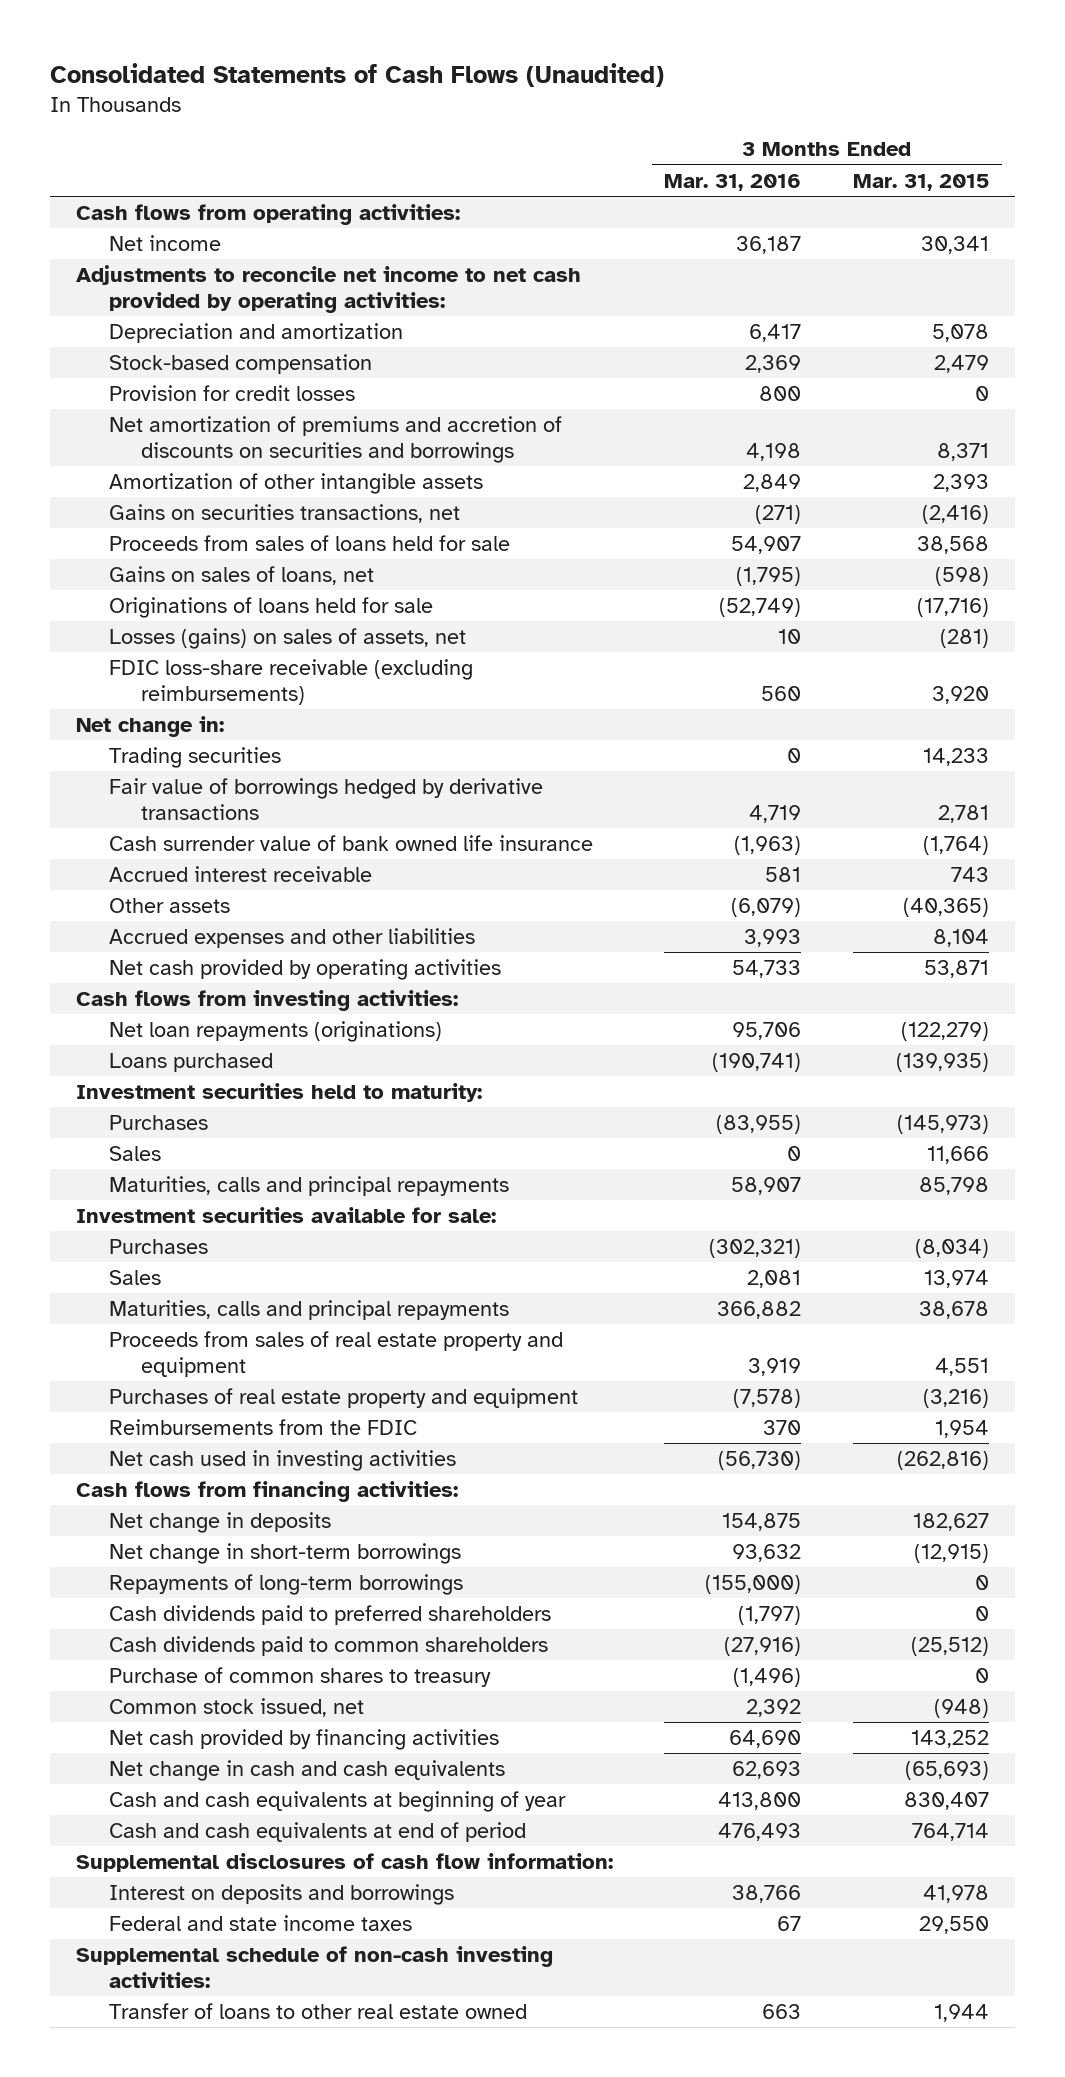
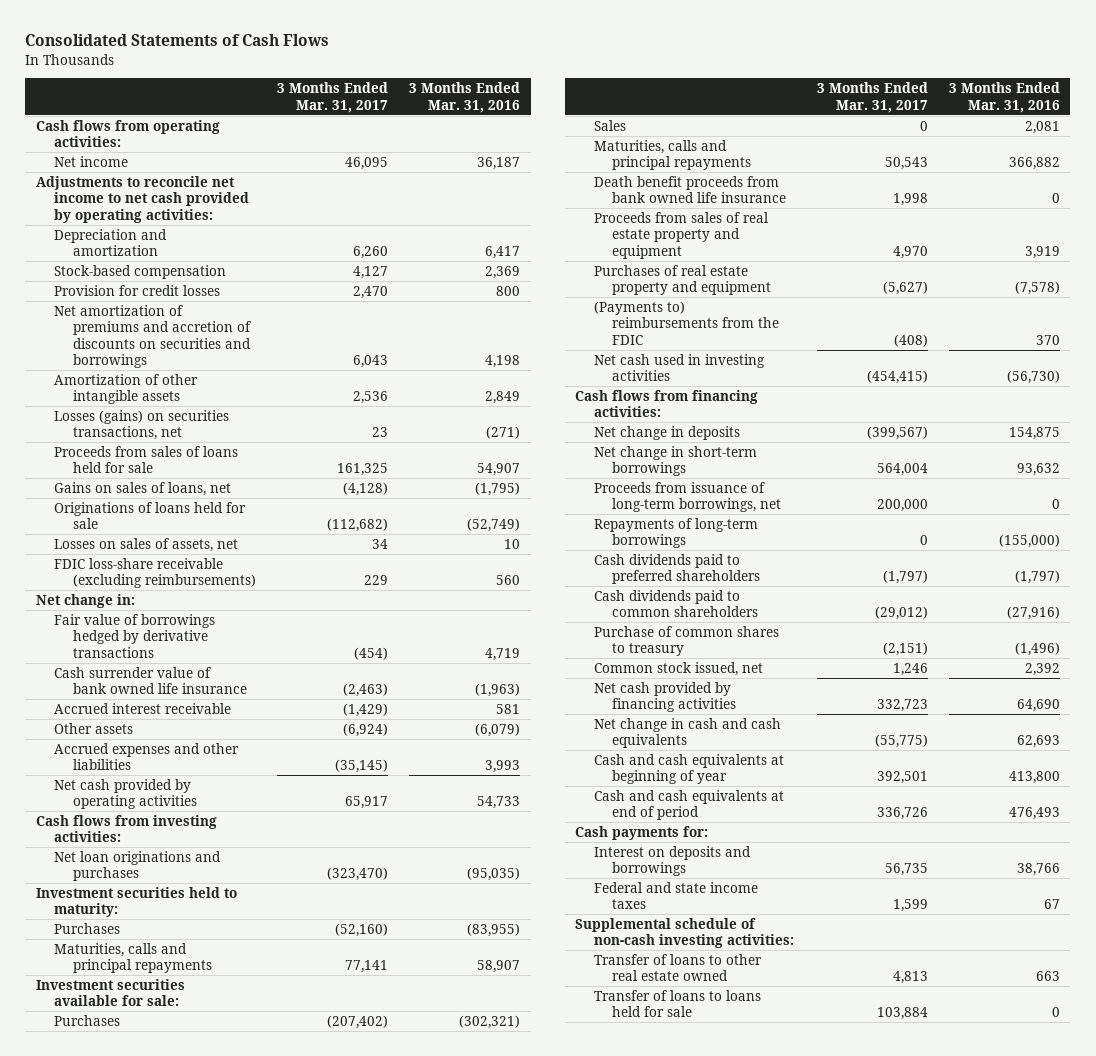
[49,63,664,88] Consolidated Statements of Cash Flows (Unaudited) -> [25,34,330,47] Consolidated Statements of Cash Flows
[853,173,990,191] Mar. 31, 2015 -> none
none -> [277,82,389,113] 3 Months Ended Mar. 31, 2017
[108,503,460,523] Gains on securities transactions, net -> [54,410,230,441] Losses (gains) on securities transactions, net
[108,627,466,649] Losses (gains) on sales of assets, net -> [54,538,239,553] Losses on sales of assets, net
[108,746,281,768] Trading securities -> none
[108,1052,273,1072] Loans purchased -> none
[108,1020,442,1042] Net loan repayments (originations) -> [54,851,222,882] Net loan originations and purchases
[732,1021,802,1040] 95,706 -> [467,867,521,882] (95,035)
[108,1145,161,1161] Sales -> none
none -> [593,176,787,204] Death benefit proceeds from bank owned life insurance
[108,1418,417,1435] Reimbursements from the FDIC -> [593,301,780,345] (Payments to) reimbursements from the FDIC
none -> [593,482,782,513] Proceeds from issuance of long-term borrowings, net
[75,1852,613,1872] Supplemental disclosures of cash flow information: -> none
none -> [575,826,709,841] Cash payments for:
none -> [593,990,761,1018] Transfer of loans to loans held for sale

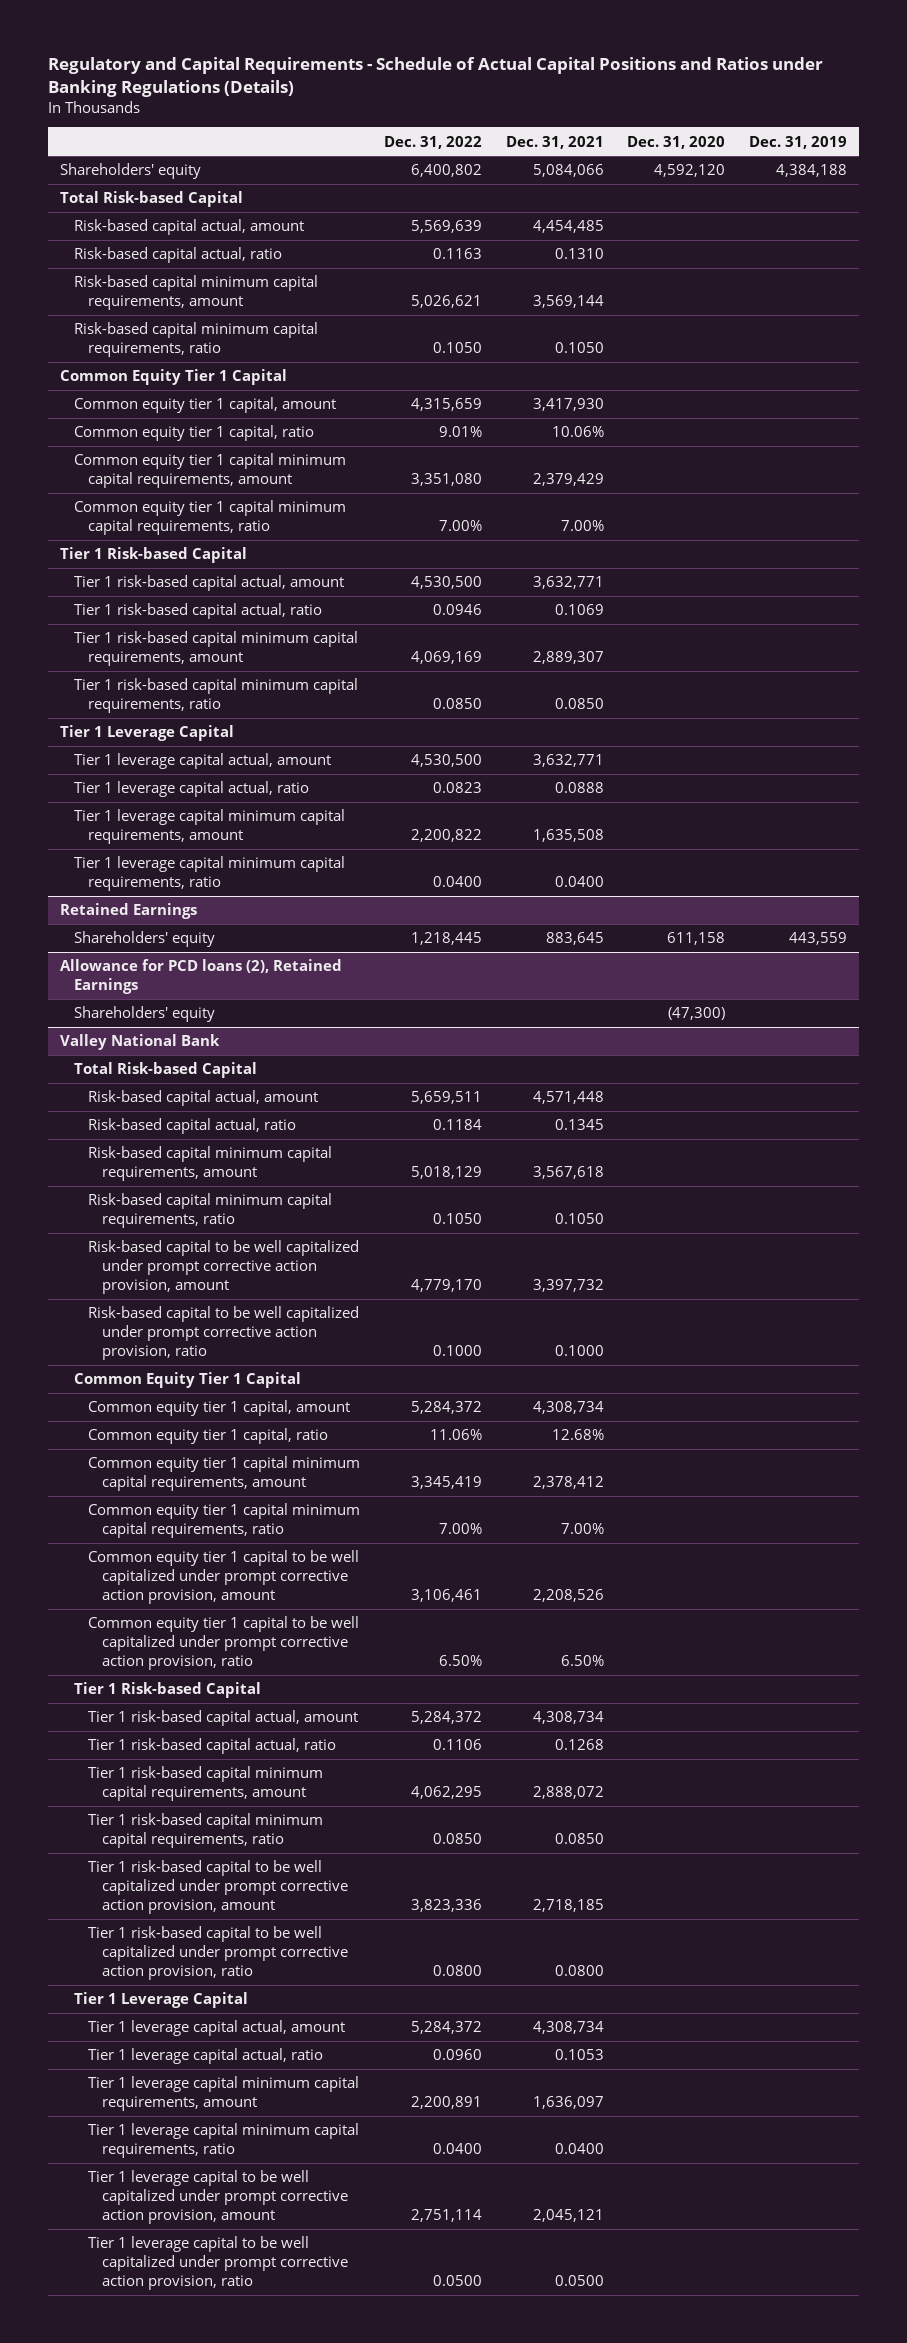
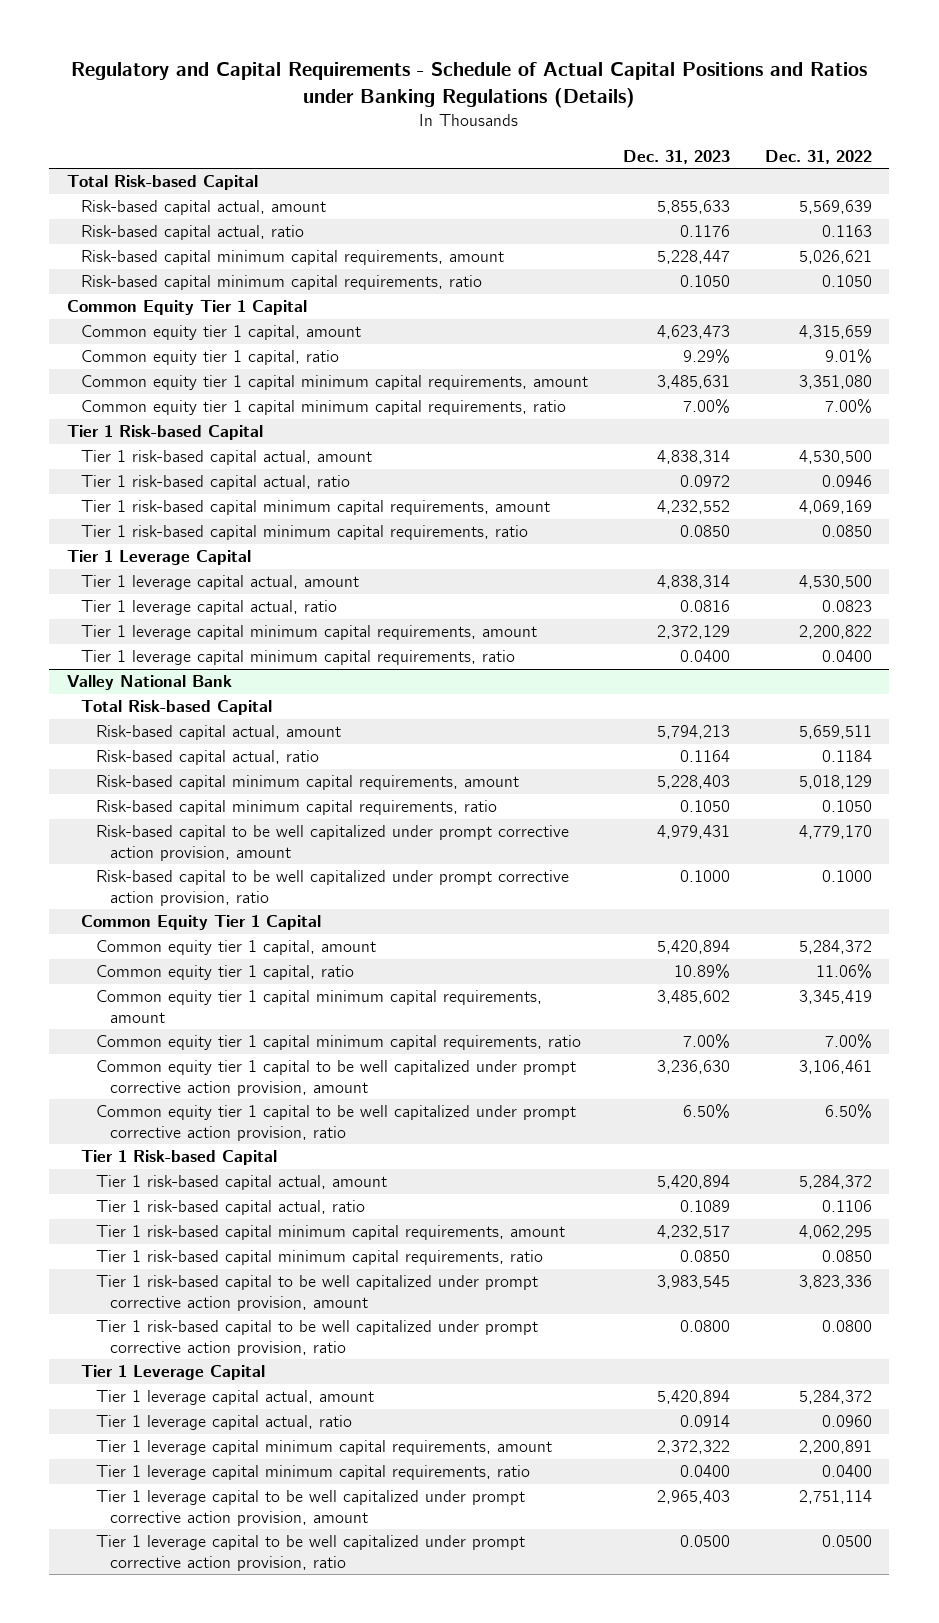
[505,135,604,149] Dec. 31, 2021 -> none
[627,135,726,149] Dec. 31, 2020 -> none
[749,135,848,149] Dec. 31, 2019 -> none
none -> [623,149,731,164] Dec. 31, 2023
[59,163,201,180] Shareholders' equity -> none
[59,903,197,920] Retained Earnings -> none
[73,931,215,948] Shareholders' equity -> none
[59,959,342,995] Allowance for PCD loans (2), Retained Earnings -> none
[73,1006,215,1023] Shareholders' equity -> none

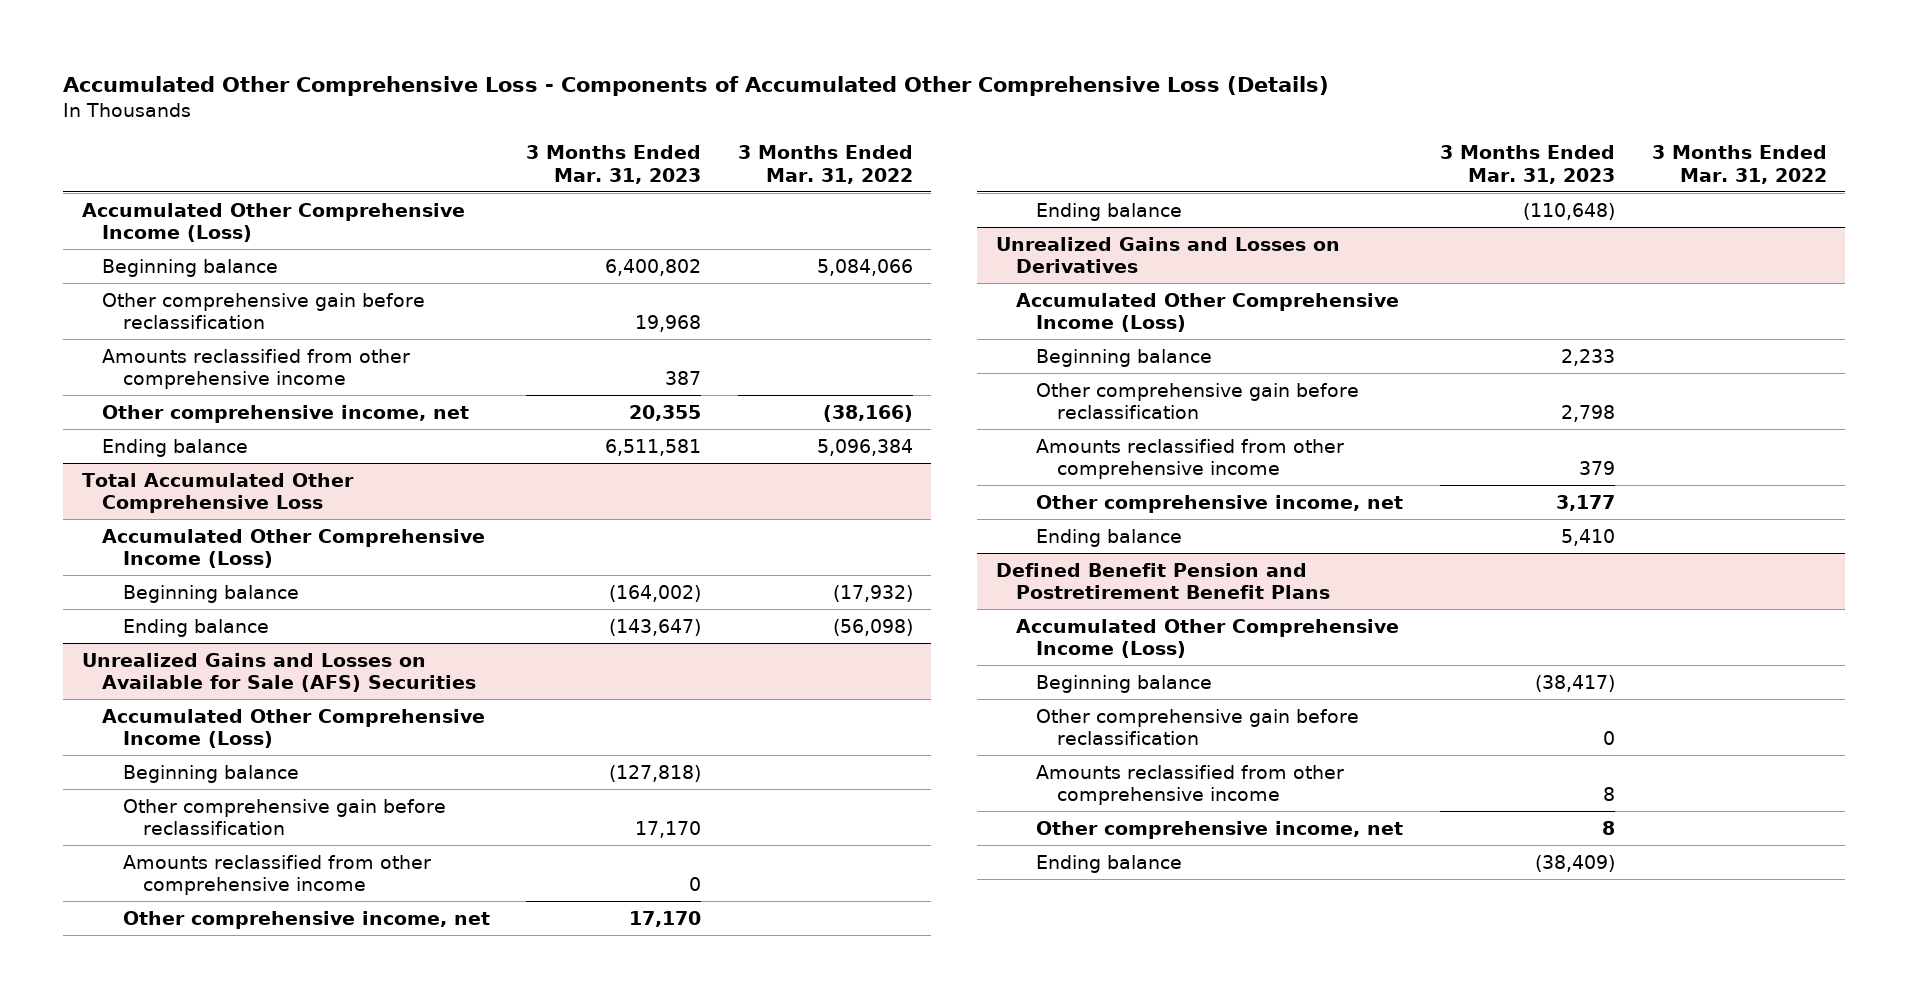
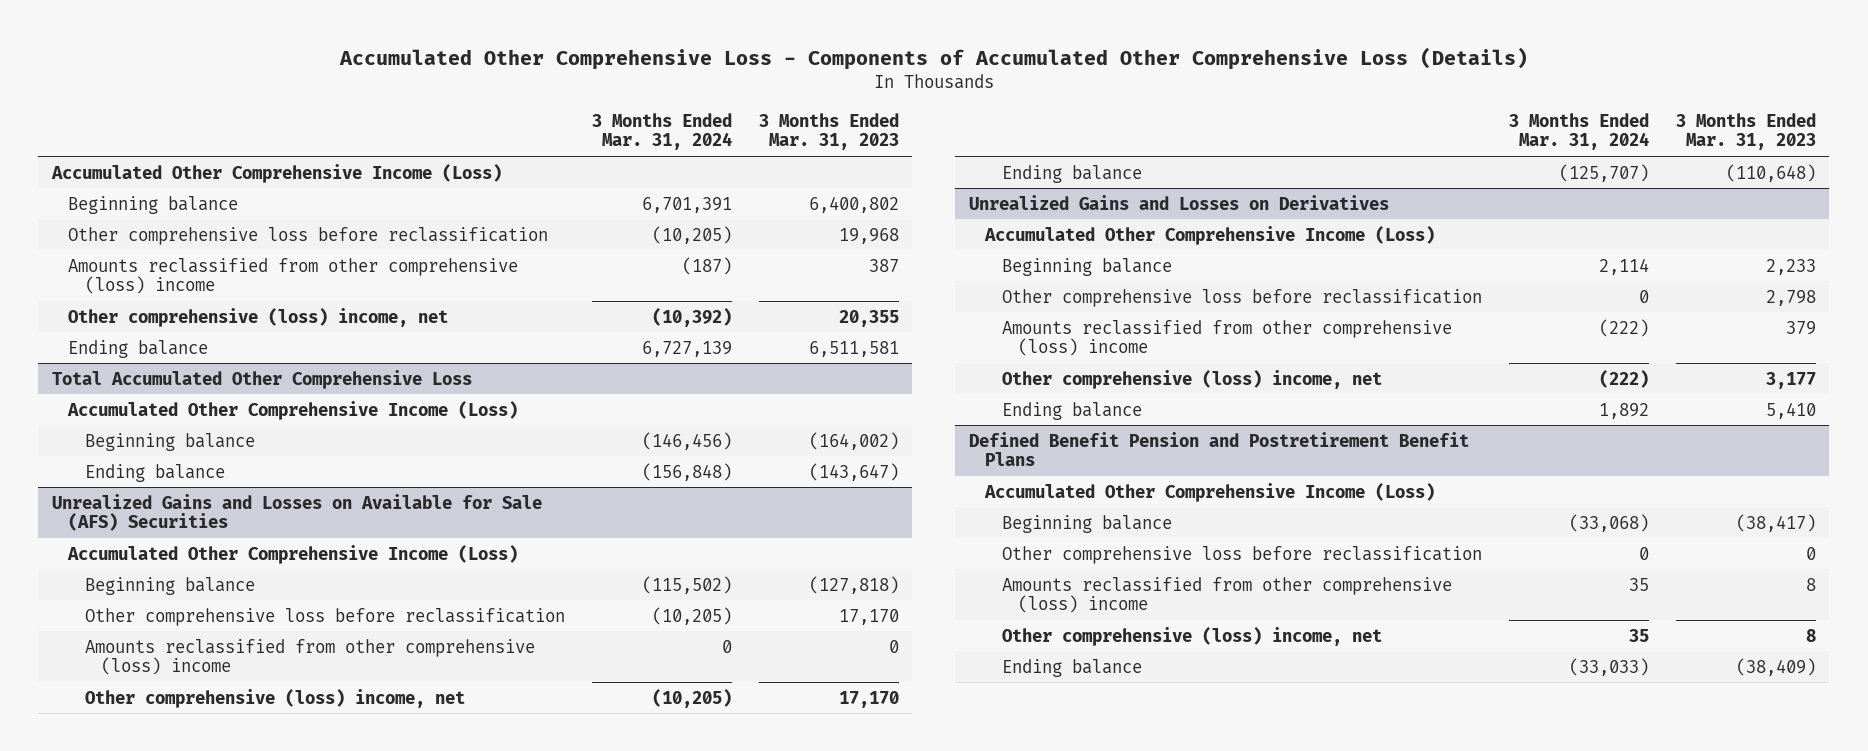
[737,145,913,184] 3 Months Ended Mar. 31, 2022 -> none
none -> [591,112,732,151] 3 Months Ended Mar. 31, 2024
[102,292,426,330] Other comprehensive gain before reclassification -> [68,226,549,245] Other comprehensive loss before reclassification
[102,348,411,390] Amounts reclassified from other comprehensive income -> [68,257,519,295] Amounts reclassified from other comprehensive (loss) income
[102,404,470,423] Other comprehensive income, net -> [68,307,449,327] Other comprehensive (loss) income, net
[122,798,446,836] Other comprehensive gain before reclassification -> [84,607,565,626] Other comprehensive loss before reclassification
[122,854,431,896] Amounts reclassified from other comprehensive income -> [84,638,535,676] Amounts reclassified from other comprehensive (loss) income
[122,910,490,929] Other comprehensive income, net -> [84,688,465,708] Other comprehensive (loss) income, net
[1036,382,1360,420] Other comprehensive gain before reclassification -> [1001,288,1482,307] Other comprehensive loss before reclassification
[1036,438,1345,480] Amounts reclassified from other comprehensive income -> [1001,319,1452,357] Amounts reclassified from other comprehensive (loss) income
[1036,494,1404,513] Other comprehensive income, net -> [1001,369,1382,389] Other comprehensive (loss) income, net
[1036,708,1360,746] Other comprehensive gain before reclassification -> [1001,545,1482,564] Other comprehensive loss before reclassification
[1036,764,1345,806] Amounts reclassified from other comprehensive income -> [1001,576,1452,614] Amounts reclassified from other comprehensive (loss) income
[1036,820,1404,839] Other comprehensive income, net -> [1001,626,1382,646] Other comprehensive (loss) income, net

